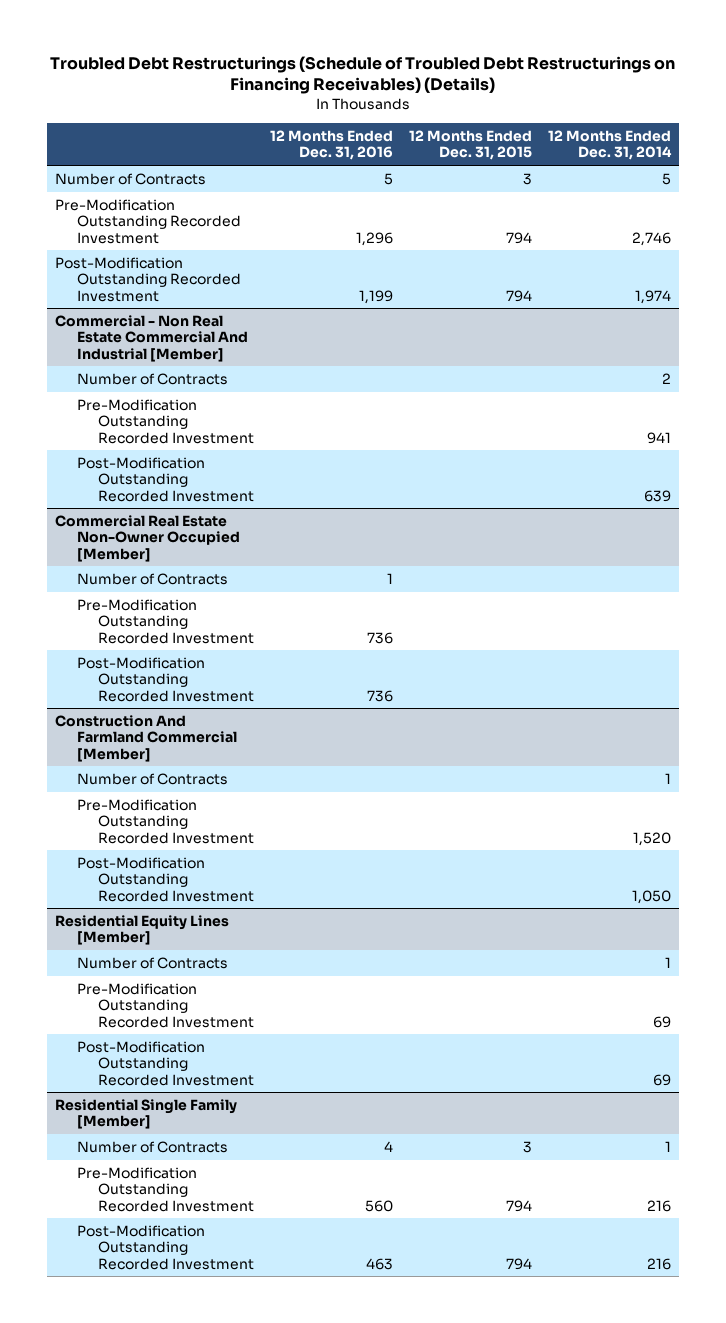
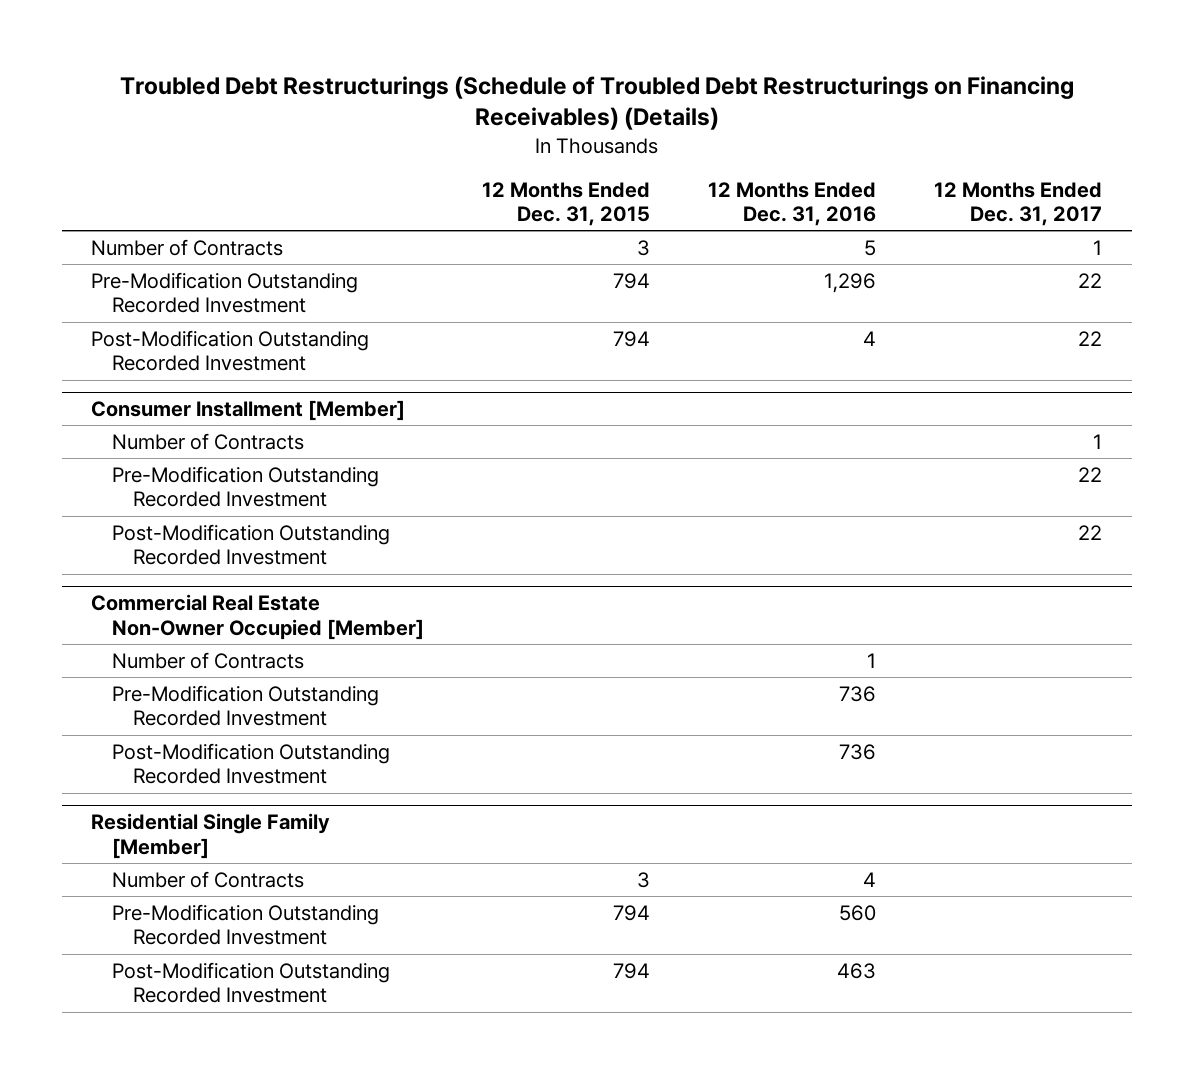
[548,129,673,161] 12 Months Ended Dec. 31, 2014 -> none
none -> [934,181,1103,227] 12 Months Ended Dec. 31, 2017
[54,315,248,362] Commercial - Non Real Estate Commercial And Industrial [Member] -> none
[76,373,228,386] Number of Contracts -> none
[76,399,255,444] Pre-Modification Outstanding Recorded Investment -> none
[76,457,255,502] Post-Modification Outstanding Recorded Investment -> none
[359,289,394,304] 1,199 -> [863,330,877,346] 4
none -> [91,399,406,421] Consumer Installment [Member]
none -> [112,432,305,450] Number of Contracts
none -> [112,465,380,508] Pre-Modification Outstanding Recorded Investment
none -> [112,523,391,566] Post-Modification Outstanding Recorded Investment
[54,715,237,762] Construction And Farmland Commercial [Member] -> none
[76,773,228,786] Number of Contracts -> none
[76,799,255,844] Pre-Modification Outstanding Recorded Investment -> none
[76,857,255,902] Post-Modification Outstanding Recorded Investment -> none
[54,915,229,946] Residential Equity Lines [Member] -> none
[76,957,228,970] Number of Contracts -> none
[76,983,255,1028] Pre-Modification Outstanding Recorded Investment -> none
[76,1041,255,1086] Post-Modification Outstanding Recorded Investment -> none

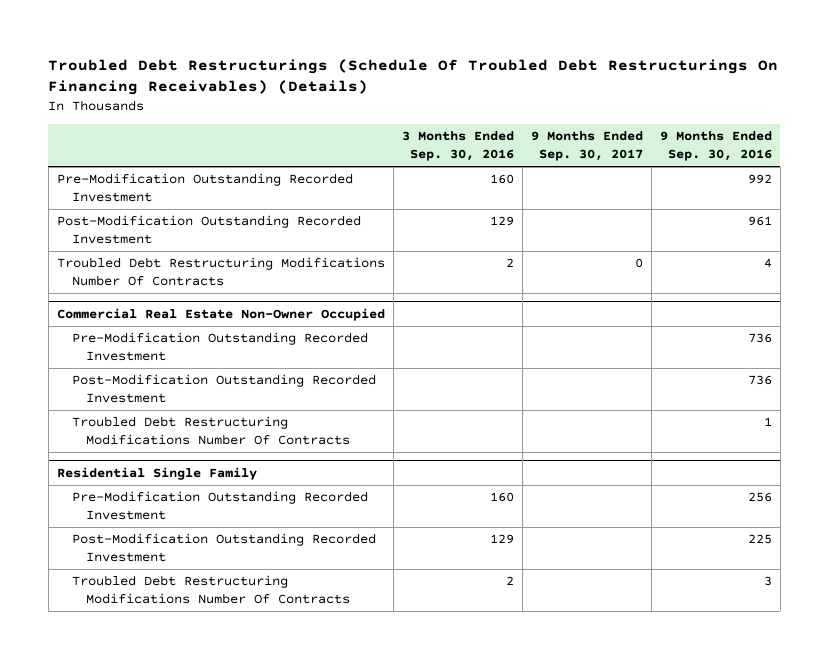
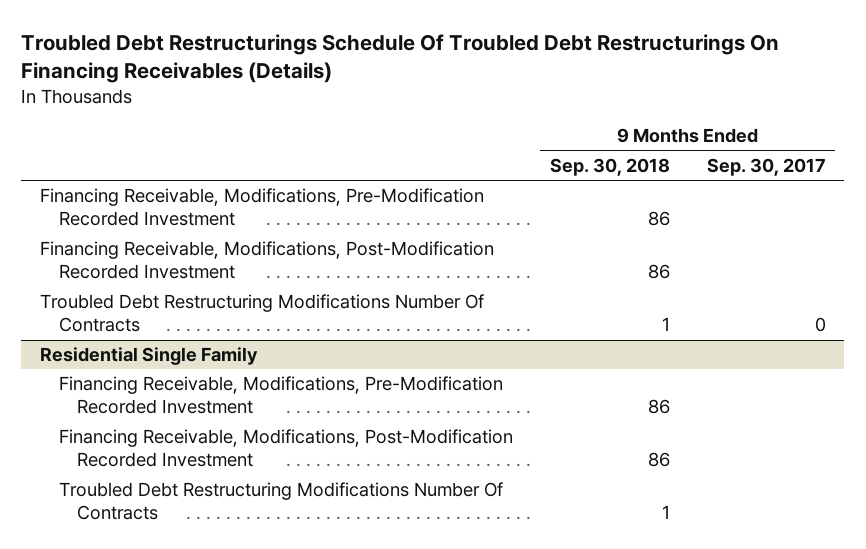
[48,58,779,96] Troubled Debt Restructurings (Schedule Of Troubled Debt Restructurings On Financing Receivables) (Details) -> [21,33,780,84] Troubled Debt Restructurings Schedule Of Troubled Debt Restructurings On Financing Receivables (Details)
[401,131,514,162] 3 Months Ended Sep. 30, 2016 -> none
[659,131,772,162] 9 Months Ended Sep. 30, 2016 -> none
none -> [549,157,670,176] Sep. 30, 2018
[56,173,353,203] Pre-Modification Outstanding Recorded Investment -> [39,188,484,227] Financing Receivable, Modifications, Pre-Modification Recorded Investment
[56,215,361,245] Post-Modification Outstanding Recorded Investment -> [39,241,494,280] Financing Receivable, Modifications, Post-Modification Recorded Investment
[56,308,385,322] Commercial Real Estate Non-Owner Occupied -> none
[71,332,368,362] Pre-Modification Outstanding Recorded Investment -> none
[71,374,376,404] Post-Modification Outstanding Recorded Investment -> none
[71,416,351,446] Troubled Debt Restructuring Modifications Number Of Contracts -> none
[71,491,368,521] Pre-Modification Outstanding Recorded Investment -> [58,376,503,415] Financing Receivable, Modifications, Pre-Modification Recorded Investment
[71,533,376,563] Post-Modification Outstanding Recorded Investment -> [58,429,513,468] Financing Receivable, Modifications, Post-Modification Recorded Investment

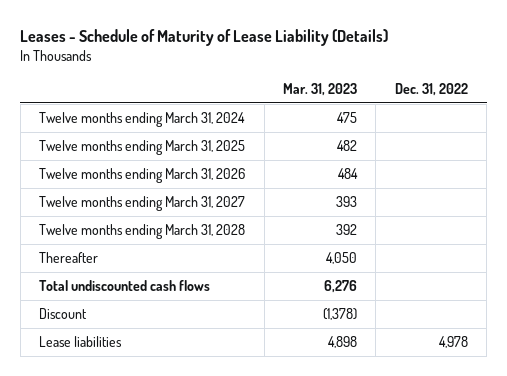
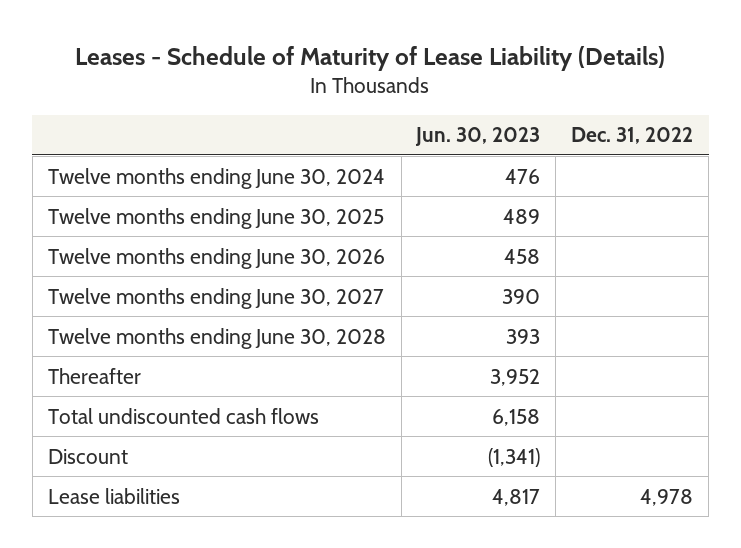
[283,83,358,97] Mar. 31, 2023 -> none
none -> [415,127,541,147] Jun. 30, 2023
[39,112,246,128] Twelve months ending March 31, 2024 -> [47,167,385,189] Twelve months ending June 30, 2024
[39,140,246,156] Twelve months ending March 31, 2025 -> [47,207,384,229] Twelve months ending June 30, 2025
[39,168,246,184] Twelve months ending March 31, 2026 -> [47,247,385,269] Twelve months ending June 30, 2026
[39,196,246,212] Twelve months ending March 31, 2027 -> [47,287,384,309] Twelve months ending June 30, 2027
[39,224,246,240] Twelve months ending March 31, 2028 -> [47,327,386,349] Twelve months ending June 30, 2028

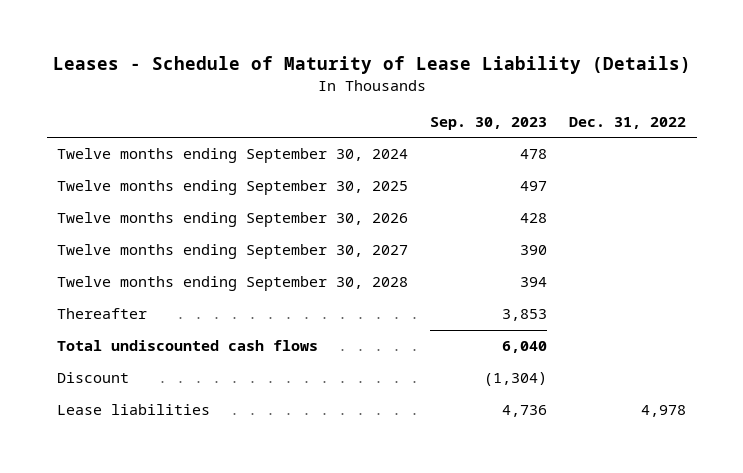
[415,127,541,147] Jun. 30, 2023 -> none
none -> [430,116,548,130] Sep. 30, 2023
[47,167,385,189] Twelve months ending June 30, 2024 -> [57,148,409,164] Twelve months ending September 30, 2024
[47,207,384,229] Twelve months ending June 30, 2025 -> [57,180,409,196] Twelve months ending September 30, 2025
[47,247,385,269] Twelve months ending June 30, 2026 -> [57,212,409,228] Twelve months ending September 30, 2026
[47,287,384,309] Twelve months ending June 30, 2027 -> [57,244,409,260] Twelve months ending September 30, 2027
[47,327,386,349] Twelve months ending June 30, 2028 -> [57,276,409,292] Twelve months ending September 30, 2028

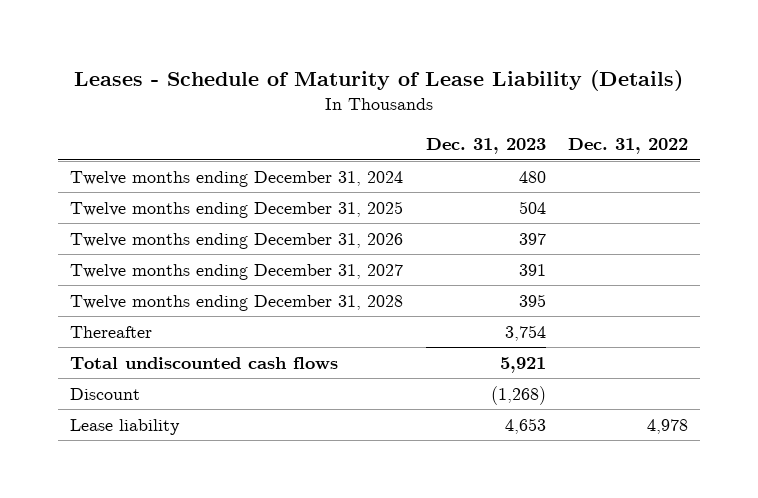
[430,116,548,130] Sep. 30, 2023 -> none
none -> [425,138,546,155] Dec. 31, 2023
[57,148,409,164] Twelve months ending September 30, 2024 -> [69,170,403,187] Twelve months ending December 31, 2024
[57,180,409,196] Twelve months ending September 30, 2025 -> [69,200,403,218] Twelve months ending December 31, 2025
[57,212,409,228] Twelve months ending September 30, 2026 -> [69,232,403,249] Twelve months ending December 31, 2026
[57,244,409,260] Twelve months ending September 30, 2027 -> [69,263,403,280] Twelve months ending December 31, 2027
[57,276,409,292] Twelve months ending September 30, 2028 -> [69,294,403,311] Twelve months ending December 31, 2028
[57,404,211,416] Lease liabilities -> [69,418,180,435] Lease liability

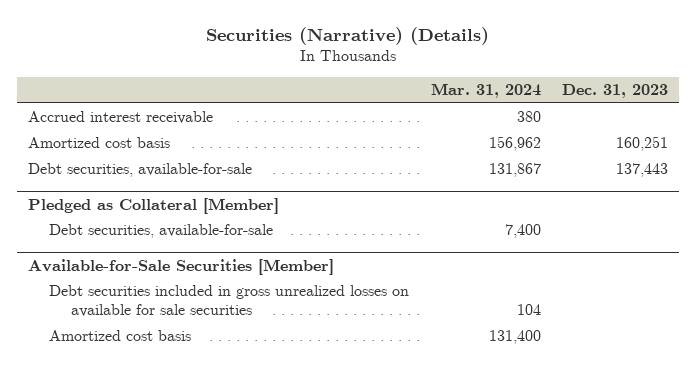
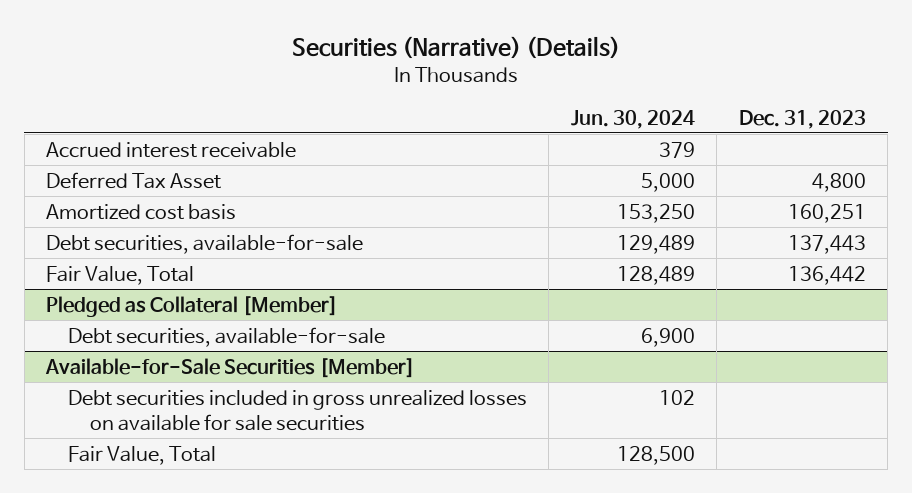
[430,82,541,98] Mar. 31, 2024 -> none
none -> [570,109,695,129] Jun. 30, 2024
none -> [46,171,222,189] Deferred Tax Asset
none -> [46,265,195,285] Fair Value, Total
[49,330,192,342] Amortized cost basis -> none
none -> [68,445,217,465] Fair Value, Total

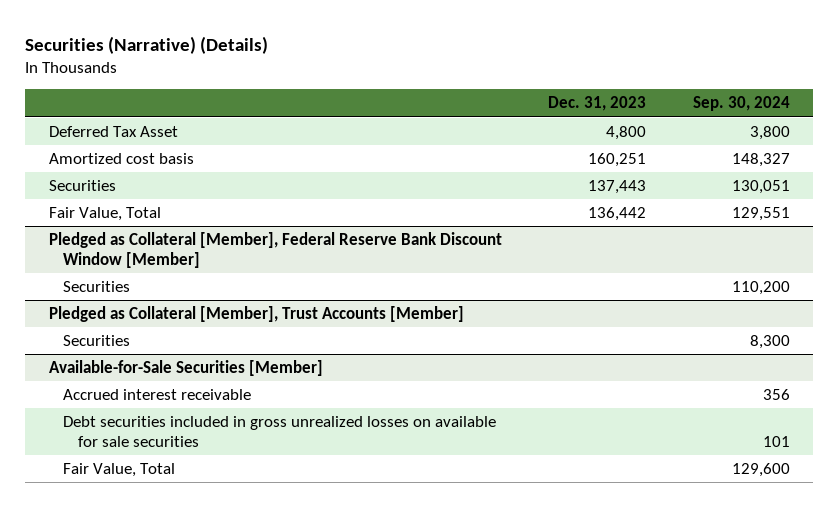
[570,109,695,129] Jun. 30, 2024 -> none
none -> [692,96,790,112] Sep. 30, 2024
[46,141,297,158] Accrued interest receivable -> none
[46,233,364,254] Debt securities, available-for-sale -> [48,179,116,191] Securities
none -> [48,231,502,268] Pledged as Collateral [Member], Federal Reserve Bank Discount Window [Member]
none -> [63,280,131,292] Securities
[46,295,339,317] Pledged as Collateral [Member] -> [48,305,464,322] Pledged as Collateral [Member], Trust Accounts [Member]
[68,326,386,347] Debt securities, available-for-sale -> [63,334,131,346] Securities
none -> [63,388,252,400] Accrued interest receivable

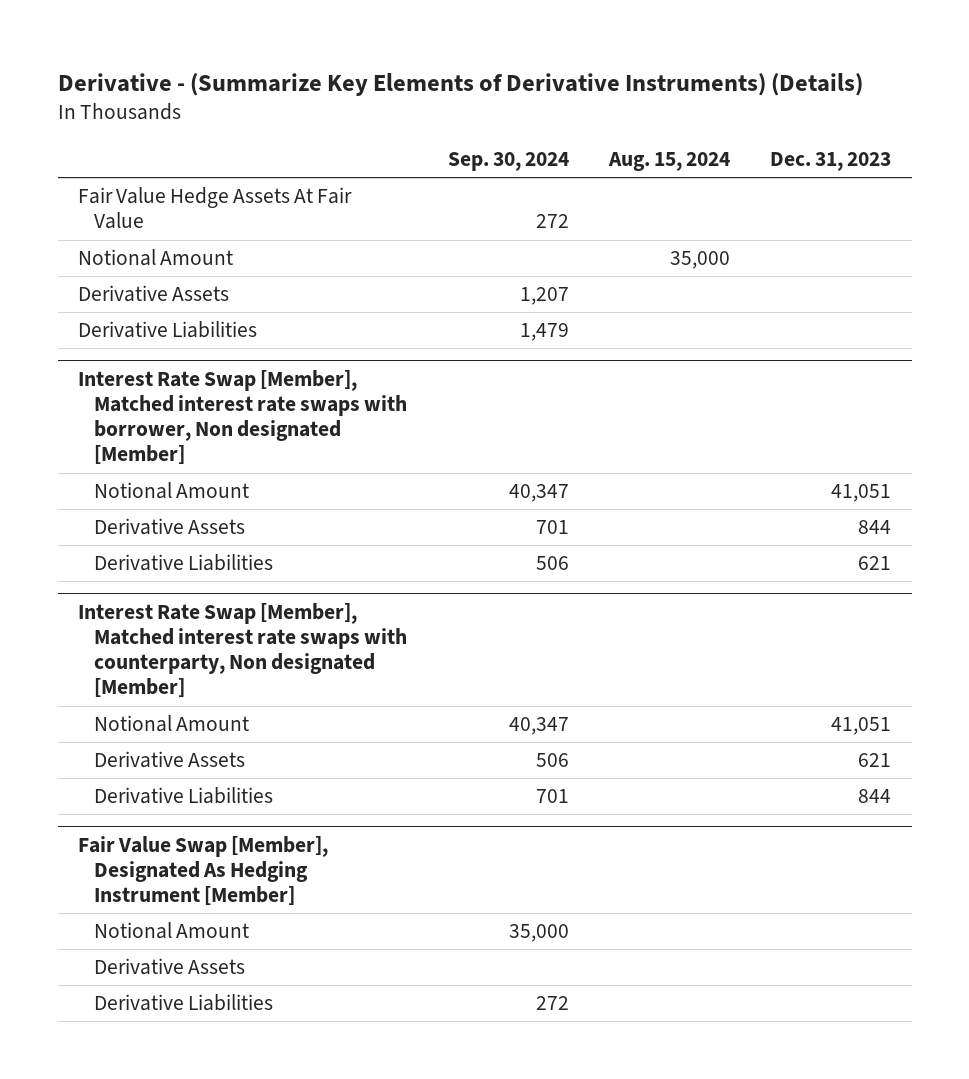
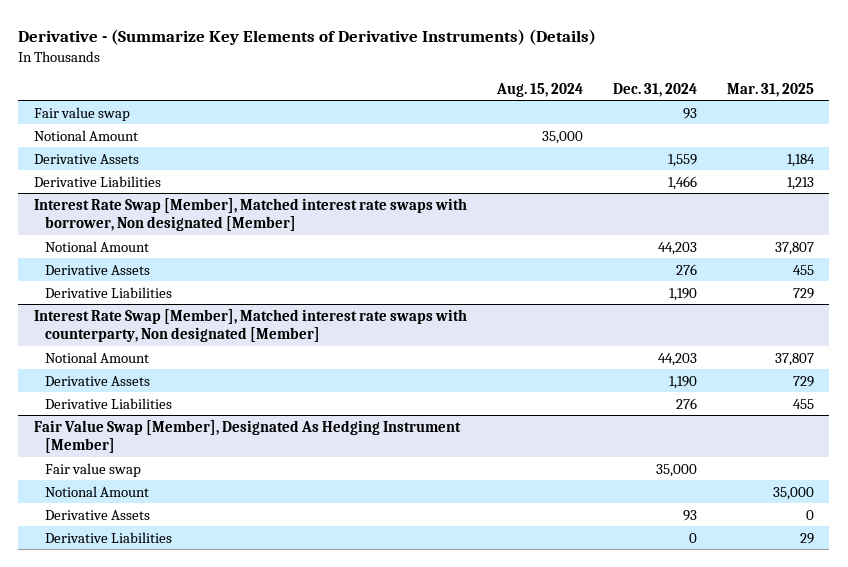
[447,151,569,171] Sep. 30, 2024 -> none
[770,151,892,171] Dec. 31, 2023 -> none
none -> [613,82,698,97] Dec. 31, 2024
none -> [727,82,815,97] Mar. 31, 2025
[77,187,352,230] Fair Value Hedge Assets At Fair Value -> [33,106,130,121] Fair value swap
none -> [45,462,142,477] Fair value swap

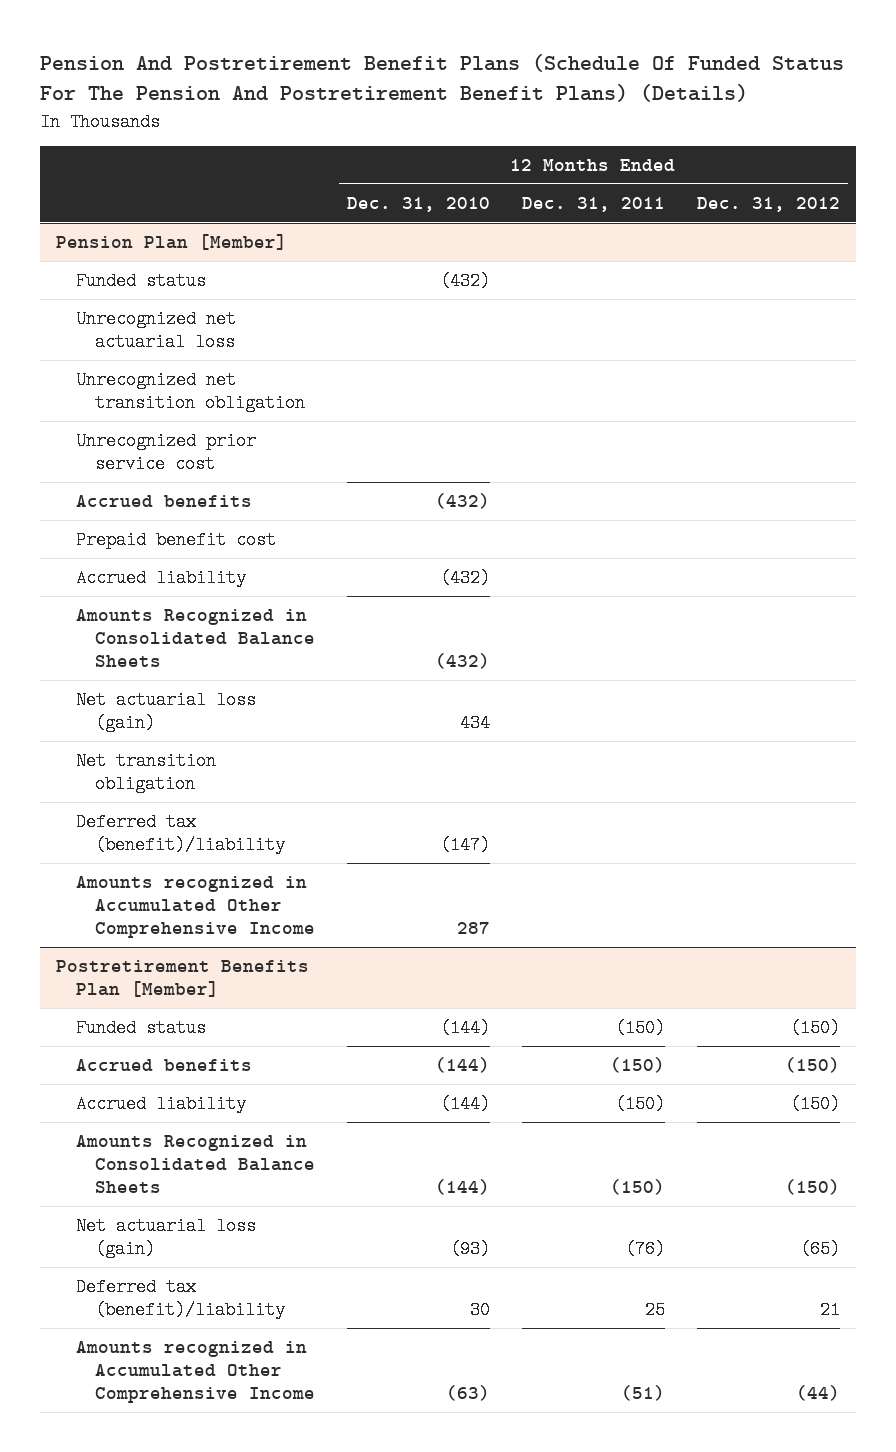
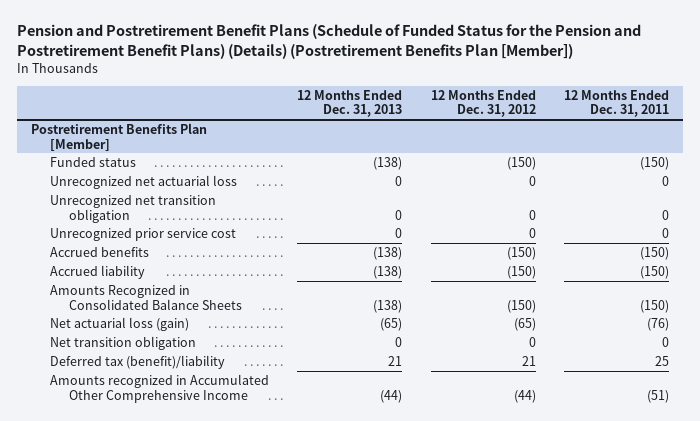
[40,54,845,103] Pension And Postretirement Benefit Plans (Schedule Of Funded Status For The Pension And Postretirement Benefit Plans) (Details) -> [16,24,641,60] Pension and Postretirement Benefit Plans (Schedule of Funded Status for the Pension and Postretirement Benefit Plans) (Details) (Postretirement Benefits Plan [Member])
[347,196,491,212] Dec. 31, 2010 -> none
none -> [297,89,403,118] 12 Months Ended Dec. 31, 2013
[56,233,288,250] Pension Plan [Member] -> none
[75,271,206,290] Funded status -> none
[75,309,236,352] Unrecognized net actuarial loss -> none
[75,370,306,413] Unrecognized net transition obligation -> none
[75,431,256,474] Unrecognized prior service cost -> none
[75,494,252,507] Accrued benefits -> none
[75,530,276,549] Prepaid benefit cost -> none
[75,568,246,587] Accrued liability -> none
[75,608,316,668] Amounts Recognized in Consolidated Balance Sheets -> none
[75,690,256,733] Net actuarial loss (gain) -> none
[75,751,216,794] Net transition obligation -> none
[75,812,286,855] Deferred tax (benefit)/liability -> none
[75,875,316,939] Amounts recognized in Accumulated Other Comprehensive Income -> none
none -> [50,174,238,189] Unrecognized net actuarial loss
none -> [50,194,217,223] Unrecognized net transition obligation
none -> [50,227,237,241] Unrecognized prior service cost
none -> [50,335,197,350] Net transition obligation

